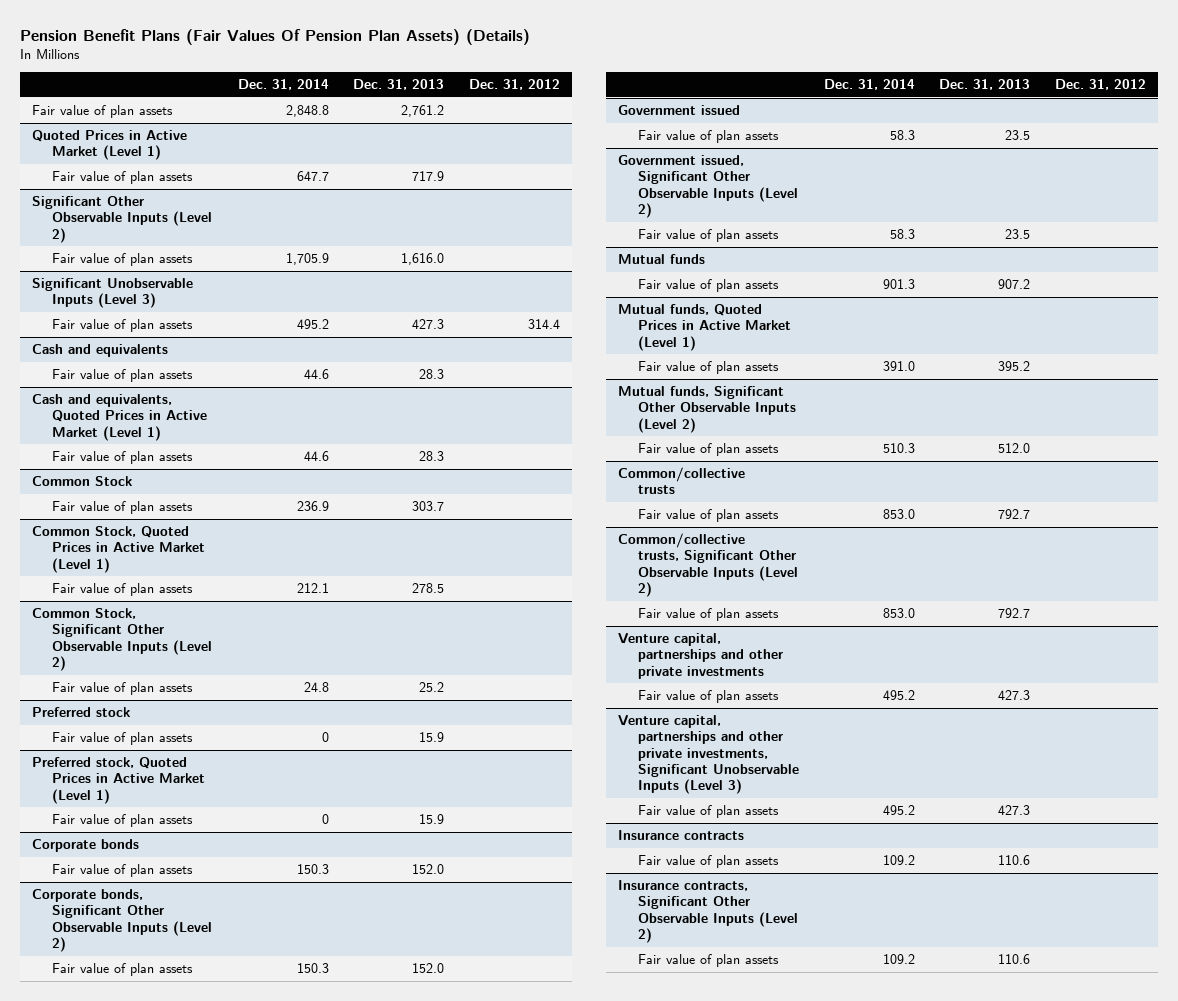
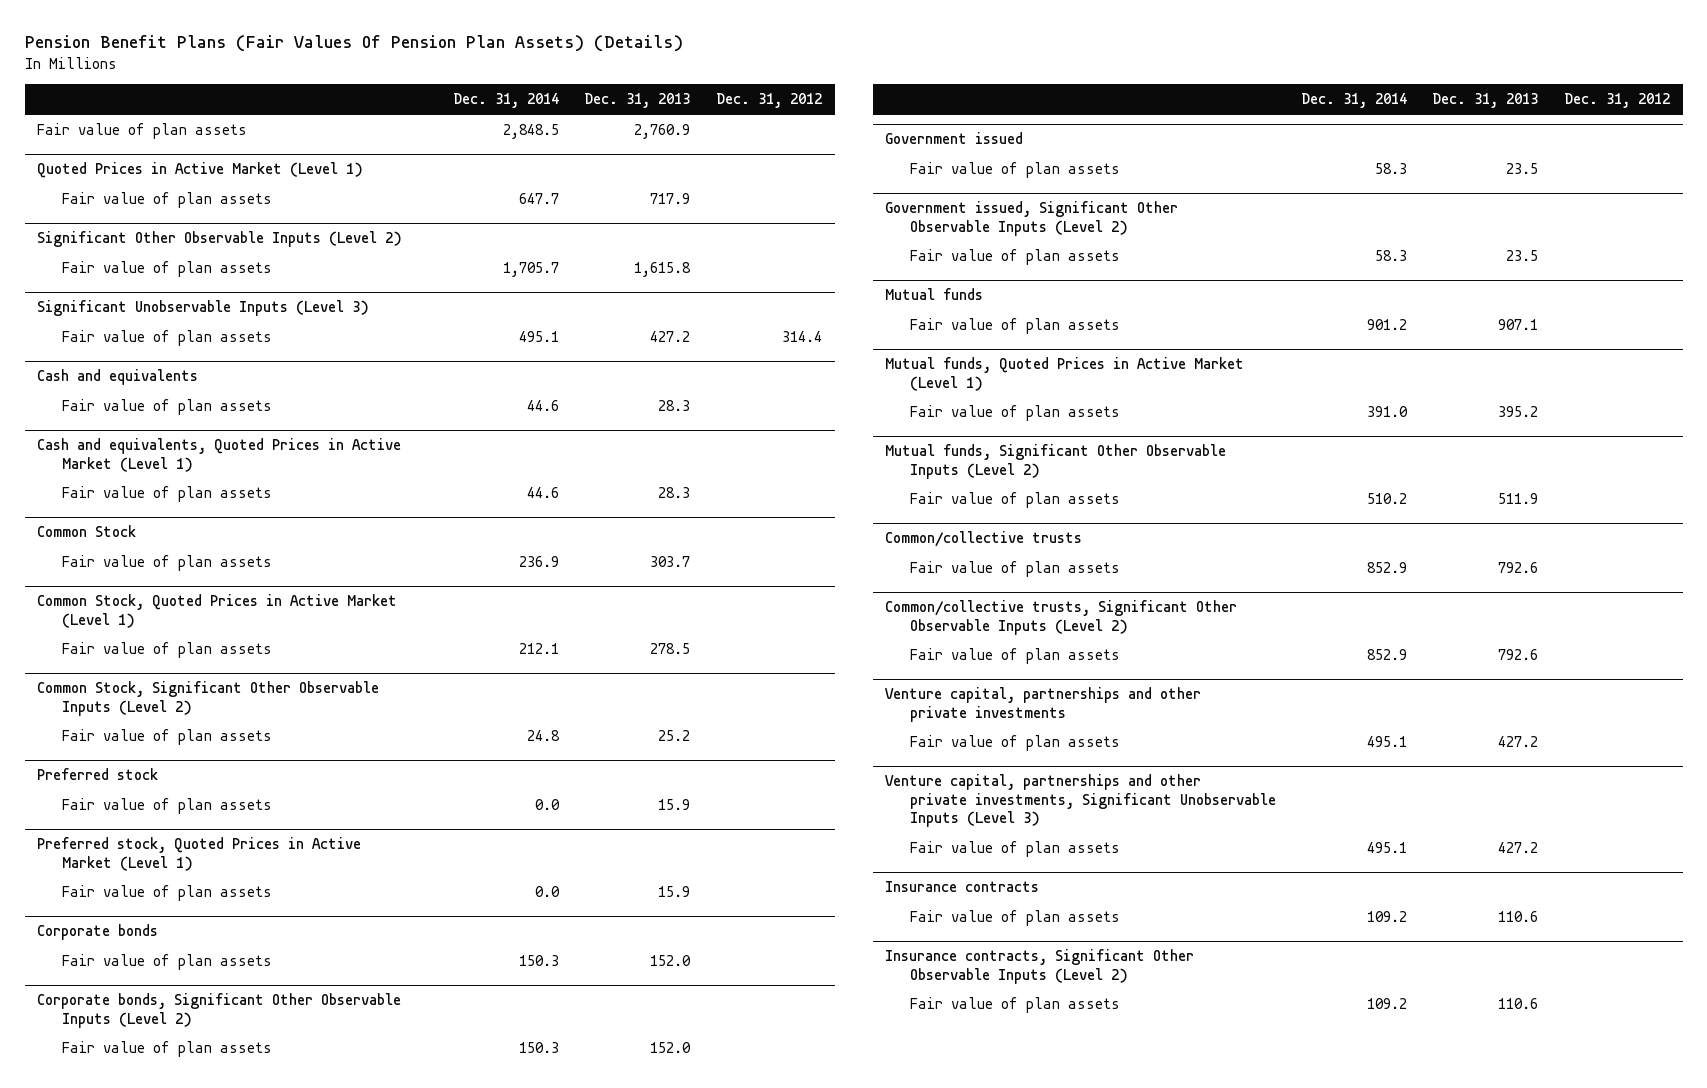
[285,104,329,117] 2,848.8 -> [503,124,560,140] 2,848.5
[401,104,445,117] 2,761.2 -> [634,124,691,140] 2,760.9
[285,252,329,265] 1,705.9 -> [503,262,560,278] 1,705.7
[401,252,445,265] 1,616.0 -> [634,262,692,278] 1,615.8
[296,318,329,329] 495.2 -> [519,331,560,343] 495.1
[412,318,445,329] 427.3 -> [650,331,691,343] 427.2
[321,731,329,742] 0 -> [535,799,561,811] 0.0
[321,813,329,824] 0 -> [535,886,561,898] 0.0
[882,278,915,289] 901.3 -> [1367,319,1408,331] 901.2
[998,278,1031,289] 907.2 -> [1498,319,1539,331] 907.1
[882,442,915,453] 510.3 -> [1367,493,1408,505] 510.2
[998,442,1031,453] 512.0 -> [1498,493,1539,505] 511.9
[882,508,915,519] 853.0 -> [1367,562,1408,574] 852.9
[998,508,1031,519] 792.7 -> [1498,562,1539,574] 792.6
[882,607,915,618] 853.0 -> [1367,649,1408,661] 852.9
[998,607,1031,618] 792.7 -> [1498,649,1539,661] 792.6
[882,689,915,700] 495.2 -> [1367,736,1408,748] 495.1
[998,689,1031,700] 427.3 -> [1498,736,1539,748] 427.2
[882,804,915,815] 495.2 -> [1367,842,1408,854] 495.1
[998,804,1031,815] 427.3 -> [1498,842,1539,854] 427.2

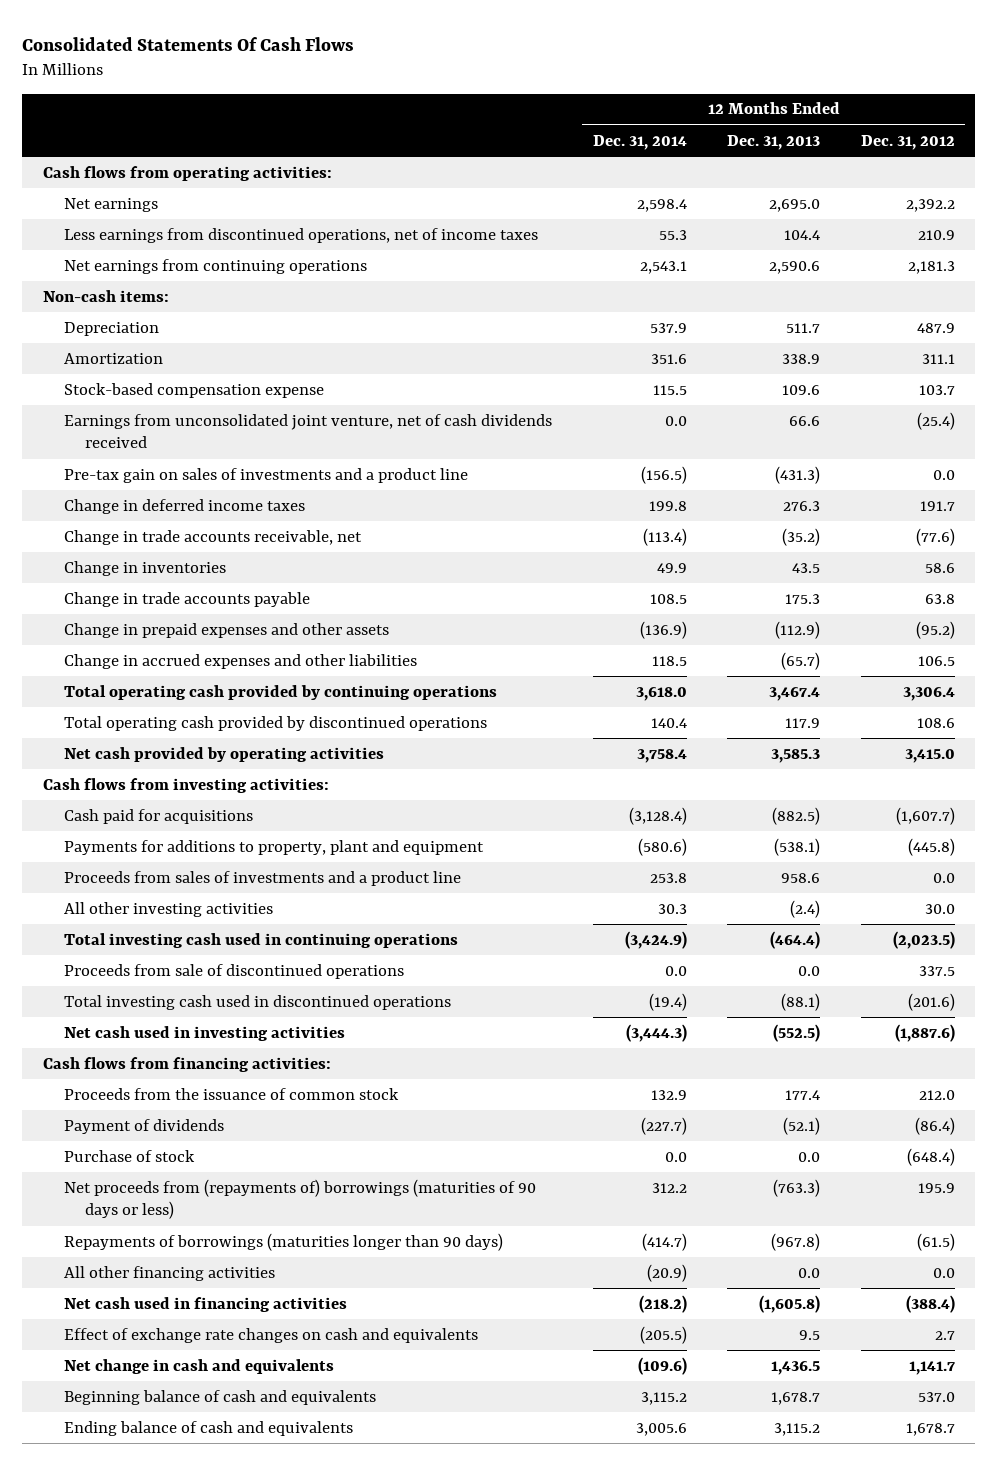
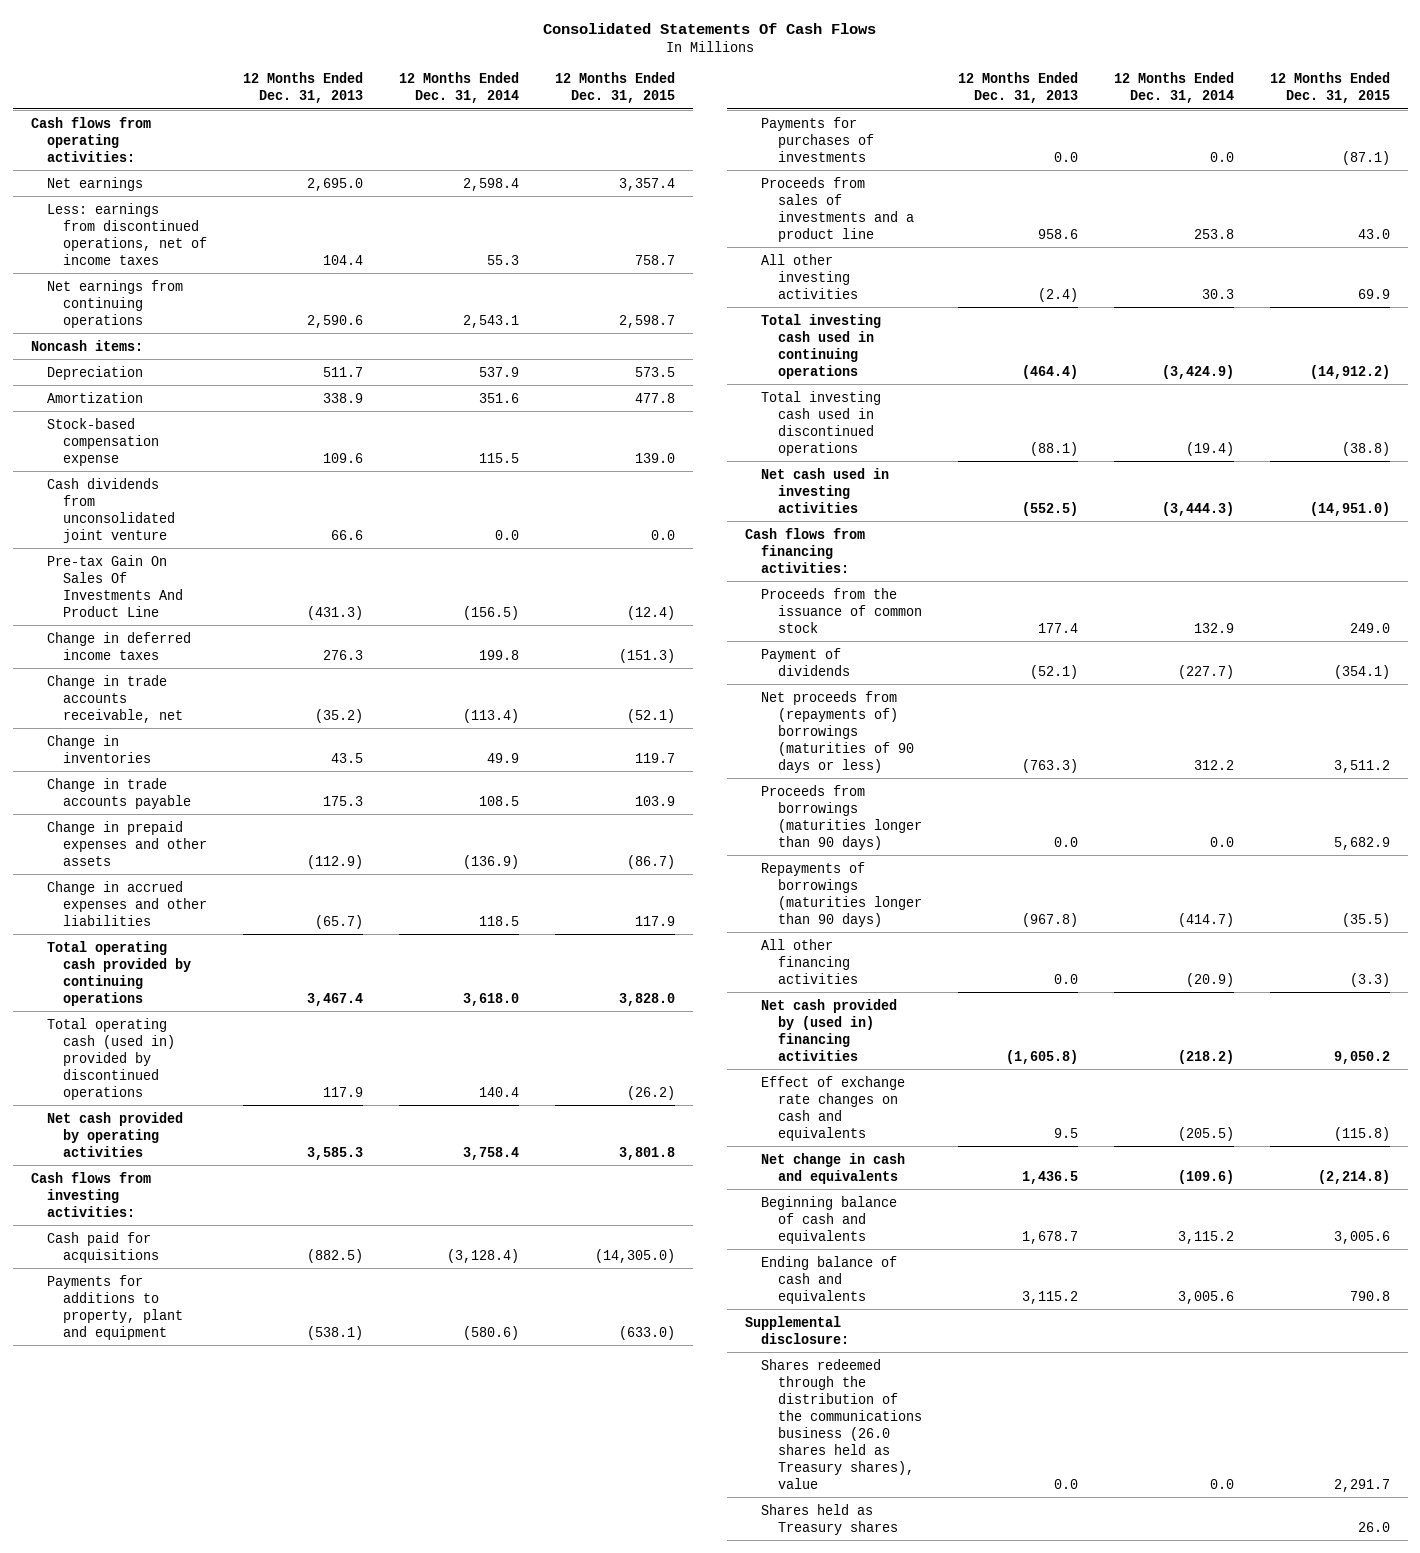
[861,134,956,150] Dec. 31, 2012 -> none
none -> [555,72,676,104] 12 Months Ended Dec. 31, 2015
[63,227,538,243] Less earnings from discontinued operations, net of income taxes -> [46,202,207,265] Less: earnings from discontinued operations, net of income taxes
[42,289,169,302] Non-cash items: -> [30,339,143,351] Noncash items:
[63,413,552,449] Earnings from unconsolidated joint venture, net of cash dividends received -> [46,477,175,543] Cash dividends from unconsolidated joint venture
[63,467,468,483] Pre-tax gain on sales of investments and a product line -> [46,554,183,617] Pre-tax Gain On Sales Of Investments And Product Line
[63,715,487,731] Total operating cash provided by discontinued operations -> [46,1017,175,1100] Total operating cash (used in) provided by discontinued operations
none -> [761,116,874,162] Payments for purchases of investments
[63,963,404,979] Proceeds from sale of discontinued operations -> none
[63,1149,195,1162] Purchase of stock -> none
none -> [761,784,922,850] Proceeds from borrowings (maturities longer than 90 days)
[63,1296,347,1312] Net cash used in financing activities -> [761,998,898,1061] Net cash provided by (used in) financing activities
none -> [745,1315,850,1344] Supplemental disclosure:
none -> [761,1358,922,1489] Shares redeemed through the distribution of the communications business (26.0 shares held as Treasury shares), value
none -> [761,1503,898,1535] Shares held as Treasury shares

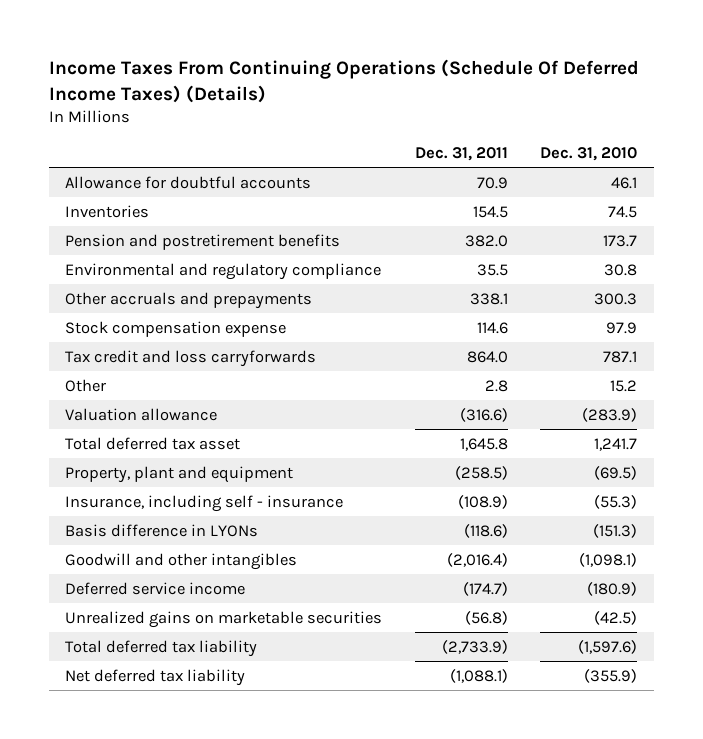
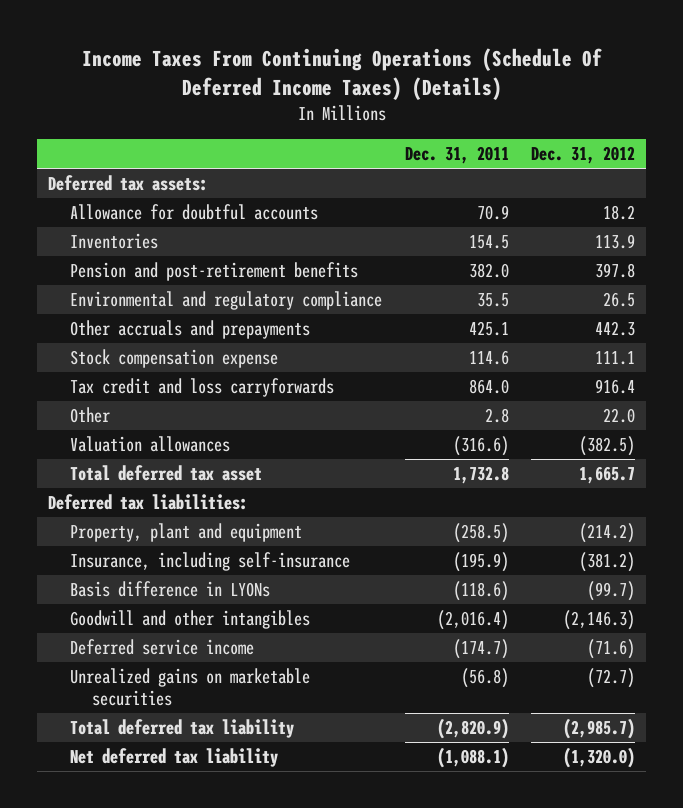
[540,147,638,162] Dec. 31, 2010 -> none
none -> [531,146,636,165] Dec. 31, 2012
none -> [48,175,209,192] Deferred tax assets:
[65,233,341,250] Pension and postretirement benefits -> [70,262,359,282] Pension and post-retirement benefits
[469,292,508,305] 338.1 -> [468,321,509,337] 425.1
[65,407,218,421] Valuation allowance -> [70,436,231,453] Valuation allowances
[459,437,508,451] 1,645.8 -> [452,466,509,485] 1,732.8
none -> [48,494,249,511] Deferred tax liabilities:
[65,494,344,512] Insurance, including self - insurance -> [70,552,351,572] Insurance, including self-insurance
[457,494,508,509] (108.9) -> [452,552,509,573] (195.9)
[441,639,508,654] (2,733.9) -> [436,718,509,740] (2,820.9)

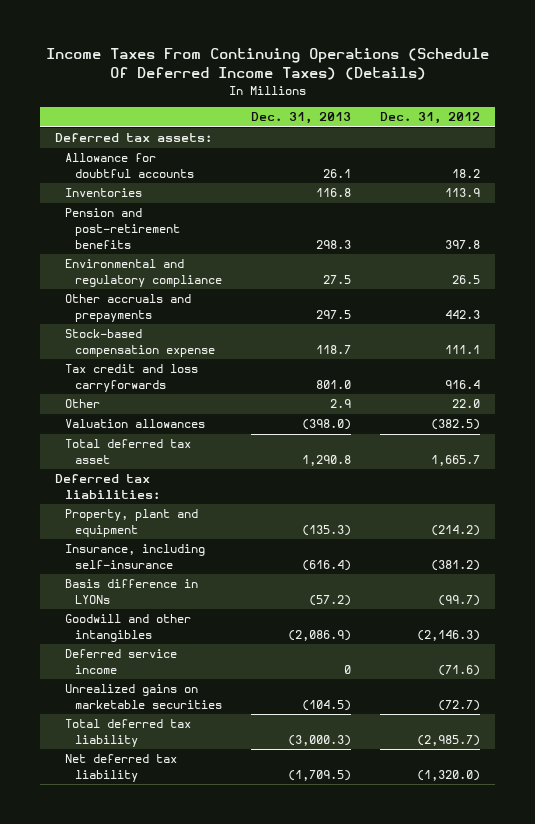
[404,146,509,165] Dec. 31, 2011 -> none
none -> [251,112,352,125] Dec. 31, 2013
[70,349,279,369] Stock compensation expense -> [64,329,215,358] Stock-based compensation expense

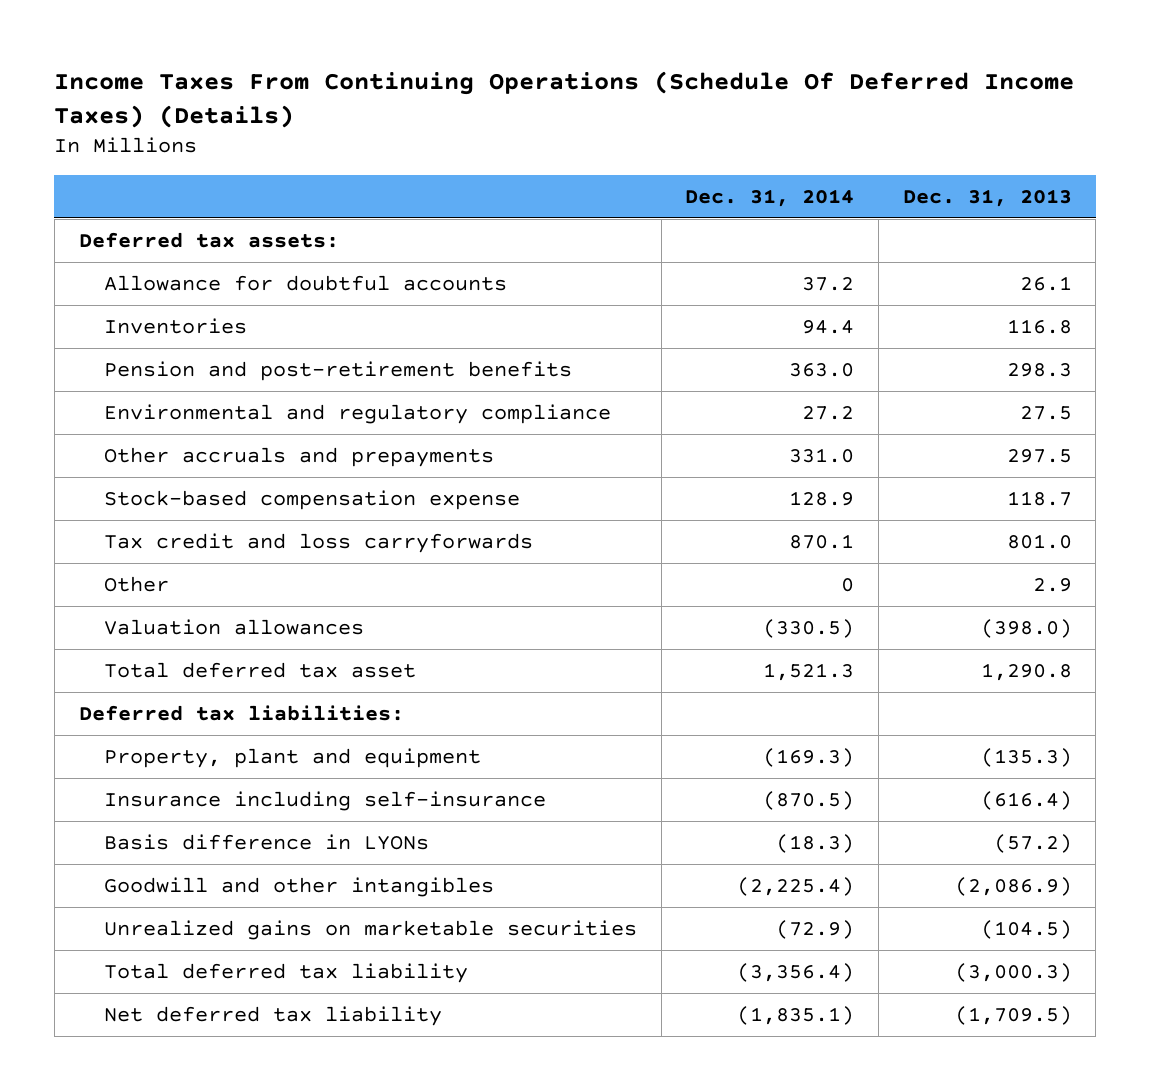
[380,112,481,125] Dec. 31, 2012 -> none
none -> [685,188,855,207] Dec. 31, 2014
[64,544,205,570] Insurance, including self-insurance -> [104,791,547,812] Insurance including self-insurance
[64,649,177,675] Deferred service income -> none

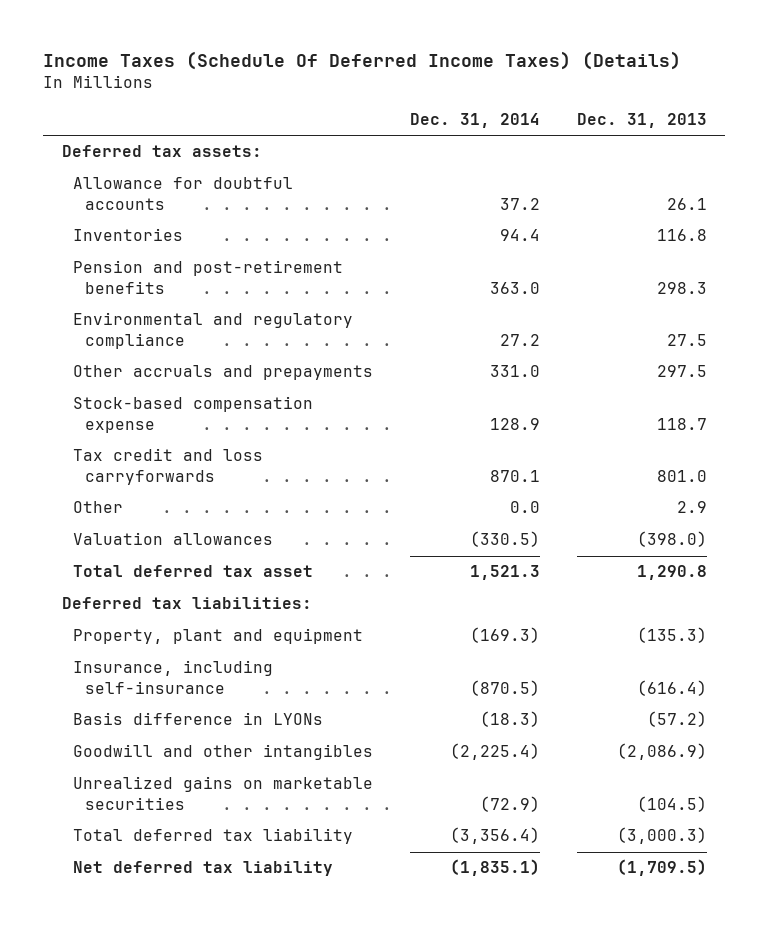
[54,70,1075,128] Income Taxes From Continuing Operations (Schedule Of Deferred Income Taxes) (Details) -> [43,51,682,71] Income Taxes (Schedule Of Deferred Income Taxes) (Details)
[841,578,855,593] 0 -> [509,501,540,514] 0.0
[104,791,547,812] Insurance including self-insurance -> [73,660,274,694] Insurance, including self-insurance

